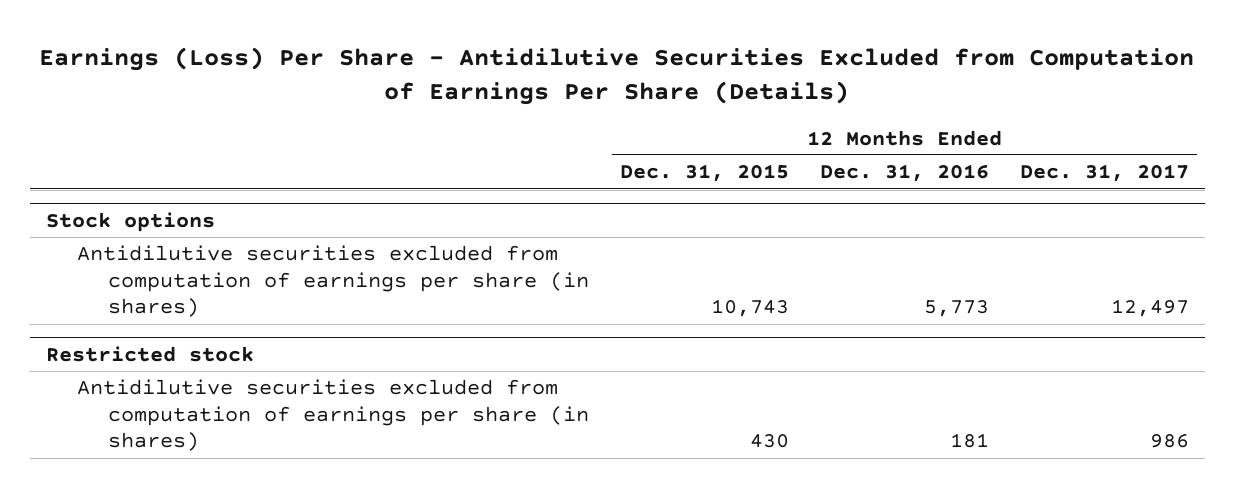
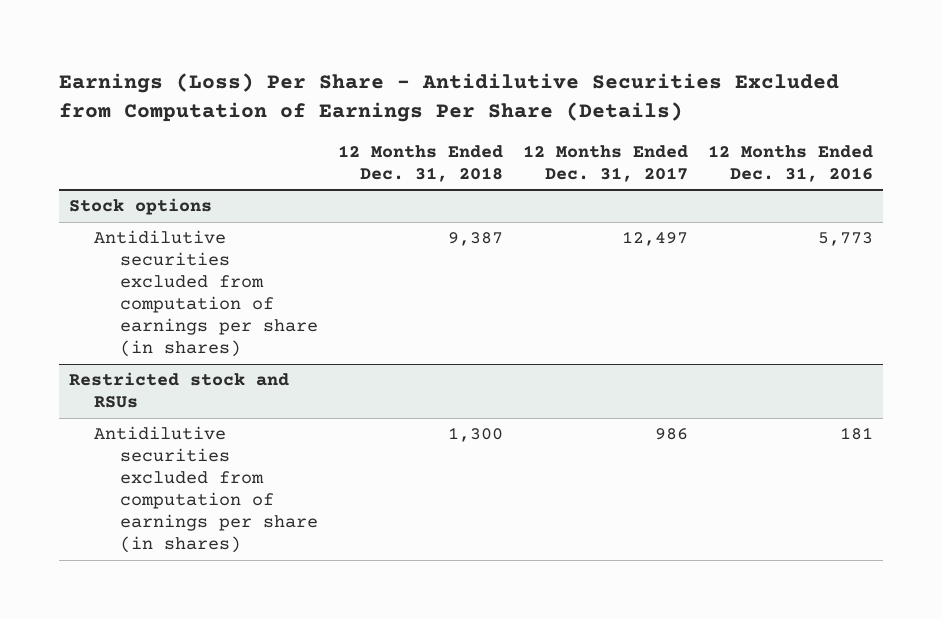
[619,164,789,183] Dec. 31, 2015 -> none
none -> [337,144,503,182] 12 Months Ended Dec. 31, 2018
[45,345,254,362] Restricted stock -> [69,372,290,409] Restricted stock and RSUs

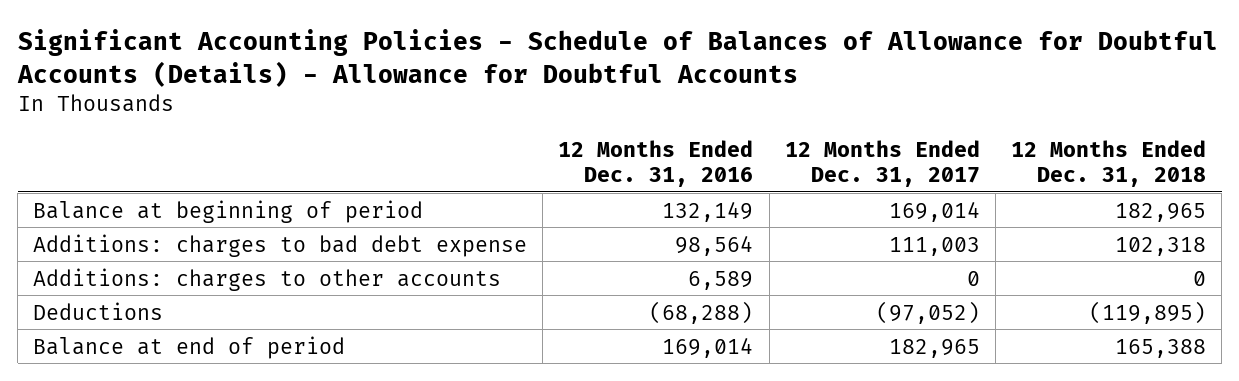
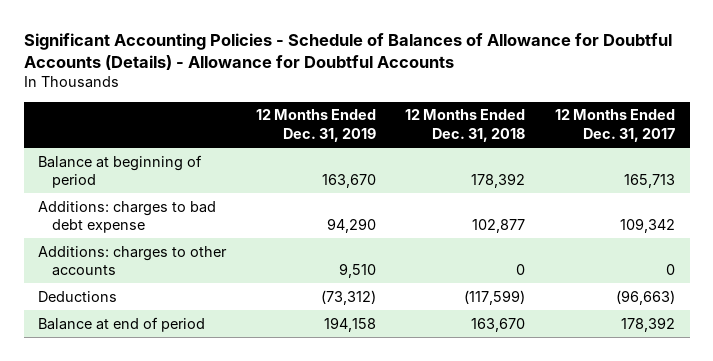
[558,139,754,187] 12 Months Ended Dec. 31, 2016 -> none
none -> [255,109,376,142] 12 Months Ended Dec. 31, 2019
[888,200,980,222] 169,014 -> [623,174,675,189] 165,713
[1114,202,1206,222] 182,965 -> [471,173,526,189] 178,392
[888,236,980,256] 111,003 -> [619,218,675,234] 109,342
[1114,236,1206,256] 102,318 -> [472,219,526,234] 102,877
[875,300,980,324] (97,052) -> [615,289,675,305] (96,663)
[1088,300,1206,324] (119,895) -> [464,289,526,305] (117,599)
[888,338,980,358] 182,965 -> [620,316,675,332] 178,392
[1114,338,1206,358] 165,388 -> [471,317,526,332] 163,670

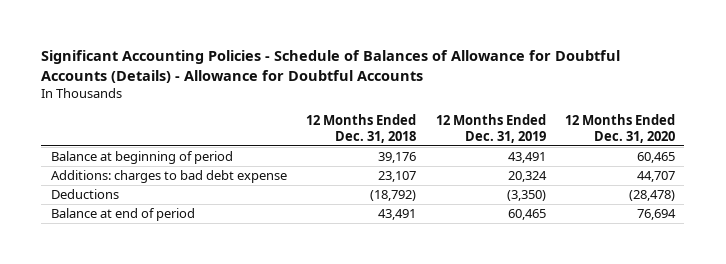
[554,109,675,142] 12 Months Ended Dec. 31, 2017 -> none
none -> [564,114,675,143] 12 Months Ended Dec. 31, 2020
[38,245,228,277] Additions: charges to other accounts -> none
[321,174,376,189] 163,670 -> [507,152,546,164] 43,491
[471,173,526,189] 178,392 -> [378,152,417,164] 39,176
[326,218,376,234] 94,290 -> [507,171,547,183] 20,324
[472,219,526,234] 102,877 -> [378,171,417,183] 23,107
[320,289,376,305] (73,312) -> [506,190,546,202] (3,350)
[464,289,526,305] (117,599) -> [370,190,417,202] (18,792)
[323,316,376,332] 194,158 -> [507,209,546,221] 60,465
[471,317,526,332] 163,670 -> [378,209,417,221] 43,491

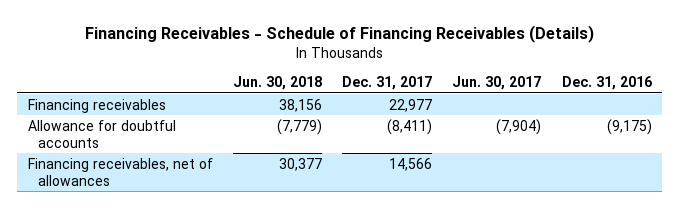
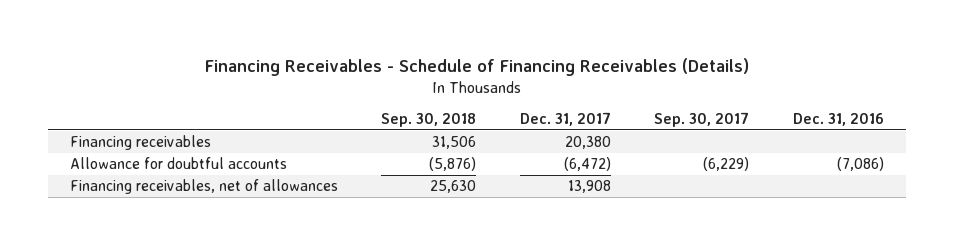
[232,75,322,90] Jun. 30, 2018 -> none
[452,75,542,90] Jun. 30, 2017 -> none
none -> [381,113,477,128] Sep. 30, 2018
none -> [654,112,750,128] Sep. 30, 2017
[389,98,433,112] 22,977 -> [564,136,611,150] 20,380
[387,118,433,135] (8,411) -> [563,157,611,172] (6,472)
[606,118,652,135] (9,175) -> [836,157,884,172] (7,086)
[389,157,433,171] 14,566 -> [567,180,611,194] 13,908

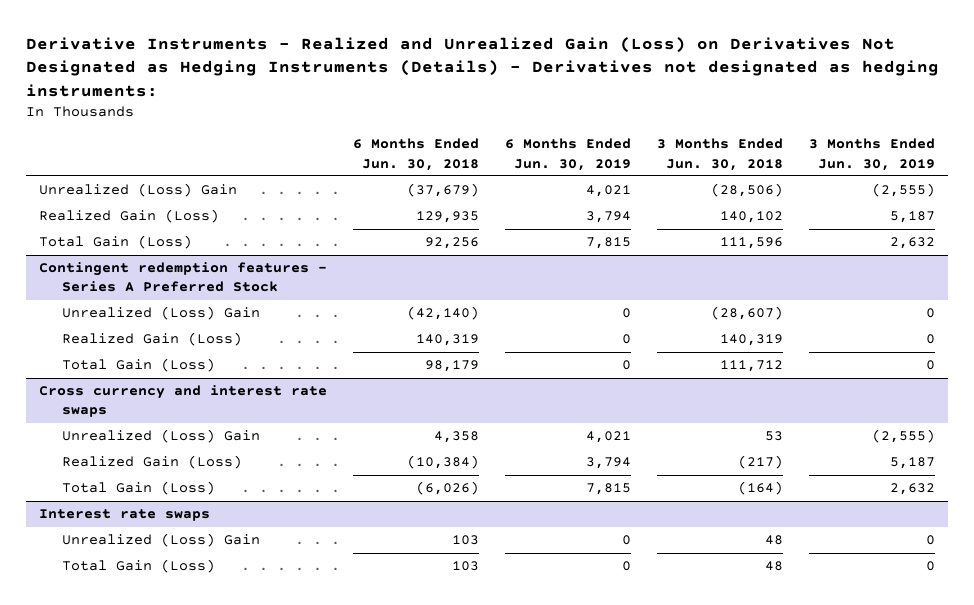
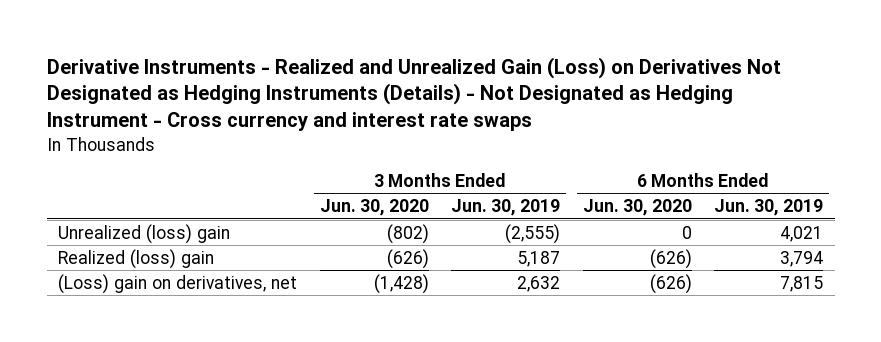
[25,37,939,97] Derivative Instruments - Realized and Unrealized Gain (Loss) on Derivatives Not Designated as Hedging Instruments (Details) - Derivatives not designated as hedging instruments: -> [46,56,781,132] Derivative Instruments - Realized and Unrealized Gain (Loss) on Derivatives Not Designated as Hedging Instruments (Details) - Not Designated as Hedging Instrument - Cross currency and interest rate swaps
[352,138,479,171] 6 Months Ended Jun. 30, 2018 -> none
[656,138,783,171] 3 Months Ended Jun. 30, 2018 -> none
none -> [319,199,429,217] Jun. 30, 2020
none -> [582,199,692,217] Jun. 30, 2020
[38,262,327,293] Contingent redemption features - Series A Preferred Stock -> none
[61,306,260,321] Unrealized (Loss) Gain -> none
[61,332,242,347] Realized Gain (Loss) -> none
[61,358,215,373] Total Gain (Loss) -> none
[38,385,327,418] Cross currency and interest rate swaps -> none
[61,429,260,444] Unrealized (Loss) Gain -> none
[61,455,242,470] Realized Gain (Loss) -> none
[61,481,215,496] Total Gain (Loss) -> none
[38,509,210,522] Interest rate swaps -> none
[61,533,260,548] Unrealized (Loss) Gain -> none
[61,559,215,574] Total Gain (Loss) -> none
[38,183,237,198] Unrealized (Loss) Gain -> [57,223,230,244] Unrealized (loss) gain
[38,209,219,224] Realized Gain (Loss) -> [57,248,214,269] Realized (loss) gain
[38,235,192,250] Total Gain (Loss) -> [57,273,297,294] (Loss) gain on derivatives, net

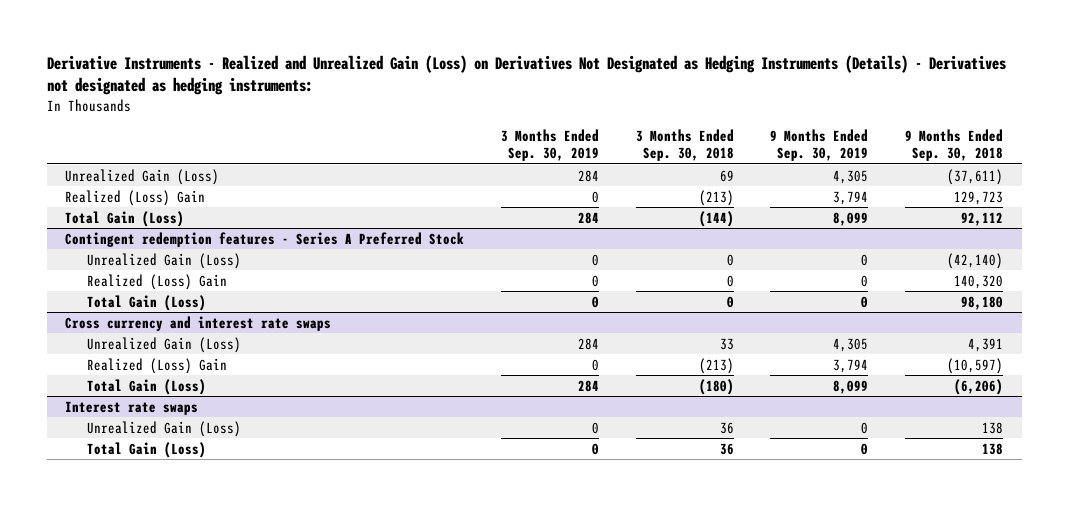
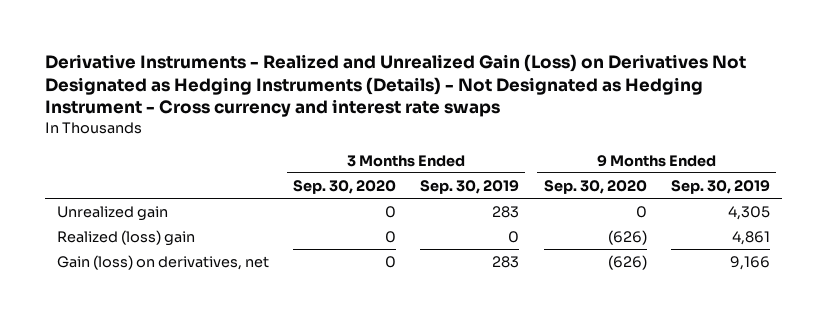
[46,54,1006,96] Derivative Instruments - Realized and Unrealized Gain (Loss) on Derivatives Not Designated as Hedging Instruments (Details) - Derivatives not designated as hedging instruments: -> [44,53,746,118] Derivative Instruments - Realized and Unrealized Gain (Loss) on Derivatives Not Designated as Hedging Instruments (Details) - Not Designated as Hedging Instrument - Cross currency and interest rate swaps
[635,128,734,162] 3 Months Ended Sep. 30, 2018 -> none
[905,128,1004,162] 9 Months Ended Sep. 30, 2018 -> none
none -> [293,179,397,194] Sep. 30, 2020
none -> [543,179,647,194] Sep. 30, 2020
[65,231,465,247] Contingent redemption features - Series A Preferred Stock -> none
[87,252,242,269] Unrealized Gain (Loss) -> none
[87,273,228,290] Realized (Loss) Gain -> none
[87,294,207,311] Total Gain (Loss) -> none
[65,315,332,331] Cross currency and interest rate swaps -> none
[87,336,242,353] Unrealized Gain (Loss) -> none
[87,357,228,374] Realized (Loss) Gain -> none
[87,378,207,395] Total Gain (Loss) -> none
[65,400,199,415] Interest rate swaps -> none
[87,420,242,437] Unrealized Gain (Loss) -> none
[87,441,207,458] Total Gain (Loss) -> none
[65,168,220,185] Unrealized Gain (Loss) -> [56,205,168,221] Unrealized gain
[577,169,599,182] 284 -> [492,205,520,218] 283
[65,189,206,206] Realized (Loss) Gain -> [56,229,195,246] Realized (loss) gain
[833,190,869,205] 3,794 -> [731,230,770,245] 4,861
[65,210,185,227] Total Gain (Loss) -> [56,254,269,270] Gain (loss) on derivatives, net
[577,211,599,224] 284 -> [492,255,520,268] 283
[833,211,869,226] 8,099 -> [729,255,770,270] 9,166

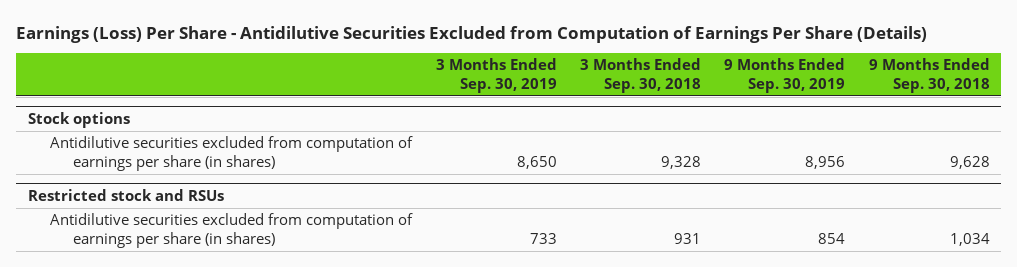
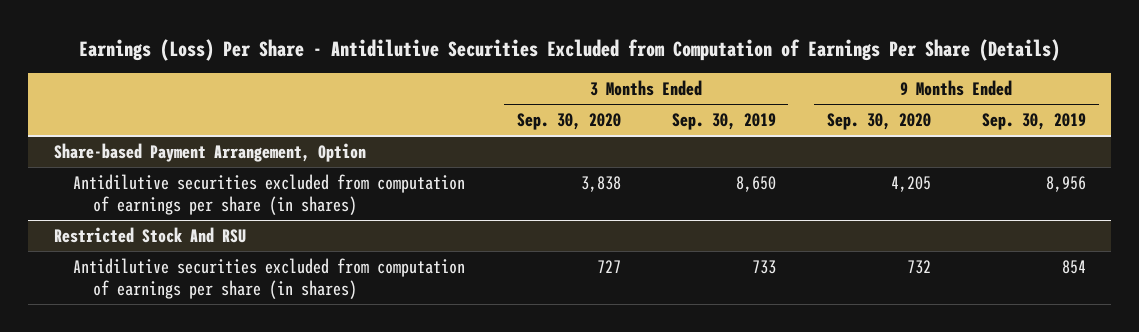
[579,58,701,93] 3 Months Ended Sep. 30, 2018 -> none
[868,58,990,93] 9 Months Ended Sep. 30, 2018 -> none
none -> [516,113,621,131] Sep. 30, 2020
none -> [826,113,931,131] Sep. 30, 2020
[27,111,130,128] Stock options -> [53,142,366,162] Share-based Payment Arrangement, Option
[27,188,224,201] Restricted stock and RSUs -> [53,226,246,243] Restricted Stock And RSU

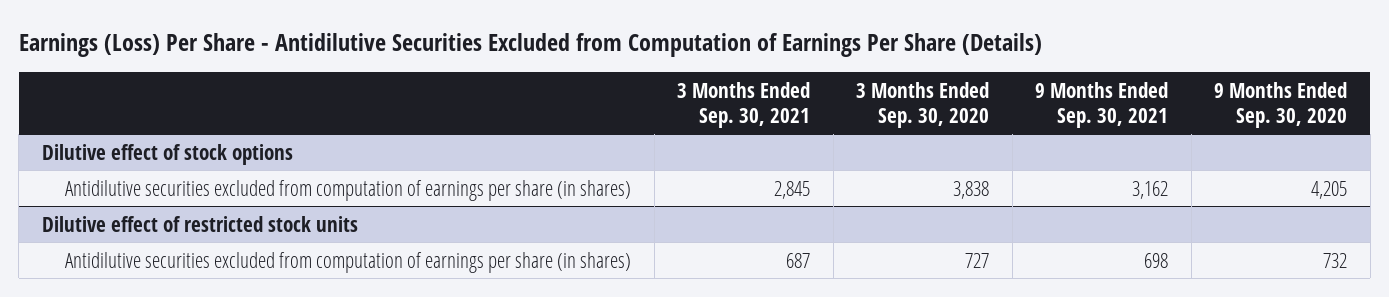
[671,113,776,131] Sep. 30, 2019 -> none
[981,113,1086,131] Sep. 30, 2019 -> none
none -> [677,81,811,128] 3 Months Ended Sep. 30, 2021
none -> [1035,81,1169,128] 9 Months Ended Sep. 30, 2021
[53,142,366,162] Share-based Payment Arrangement, Option -> [41,143,293,165] Dilutive effect of stock options
[53,226,246,243] Restricted Stock And RSU -> none
none -> [41,215,358,232] Dilutive effect of restricted stock units

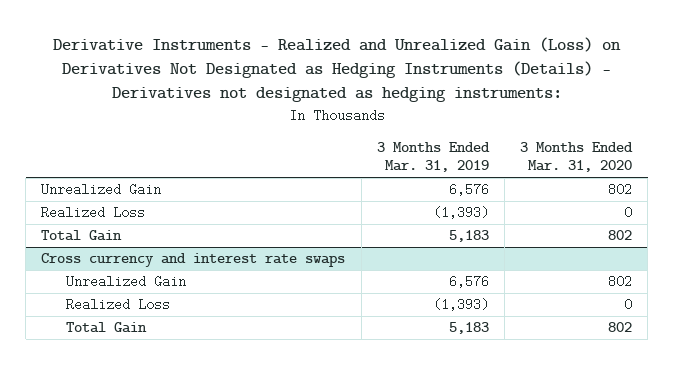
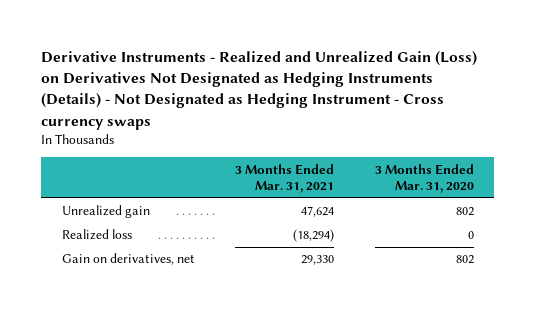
[52,36,621,103] Derivative Instruments - Realized and Unrealized Gain (Loss) on Derivatives Not Designated as Hedging Instruments (Details) - Derivatives not designated as hedging instruments: -> [41,51,478,130] Derivative Instruments - Realized and Unrealized Gain (Loss) on Derivatives Not Designated as Hedging Instruments (Details) - Not Designated as Hedging Instrument - Cross currency swaps
[376,141,490,173] 3 Months Ended Mar. 31, 2019 -> none
none -> [235,163,335,193] 3 Months Ended Mar. 31, 2021
[41,253,346,268] Cross currency and interest rate swaps -> none
[65,275,186,289] Unrealized Gain -> none
[65,298,170,312] Realized Loss -> none
[65,322,147,334] Total Gain -> none
[41,183,162,197] Unrealized Gain -> [61,205,150,219] Unrealized gain
[41,206,146,220] Realized Loss -> [61,229,132,241] Realized loss
[41,230,123,242] Total Gain -> [61,253,195,266] Gain on derivatives, net

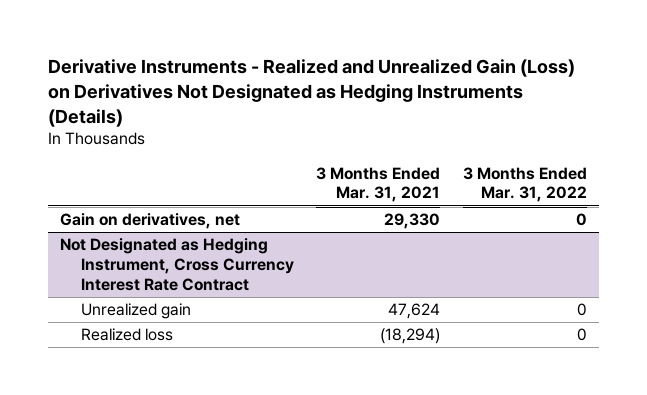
[41,51,478,130] Derivative Instruments - Realized and Unrealized Gain (Loss) on Derivatives Not Designated as Hedging Instruments (Details) - Not Designated as Hedging Instrument - Cross currency swaps -> [48,59,576,127] Derivative Instruments - Realized and Unrealized Gain (Loss) on Derivatives Not Designated as Hedging Instruments (Details)
[374,163,474,193] 3 Months Ended Mar. 31, 2020 -> none
none -> [463,166,588,203] 3 Months Ended Mar. 31, 2022
[61,253,195,266] Gain on derivatives, net -> [59,213,240,230] Gain on derivatives, net
none -> [59,238,294,292] Not Designated as Hedging Instrument, Cross Currency Interest Rate Contract

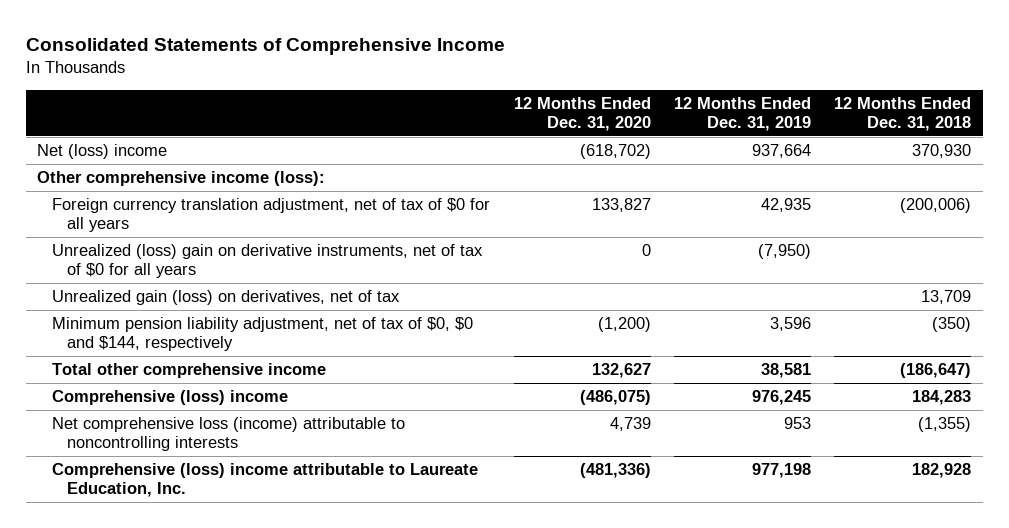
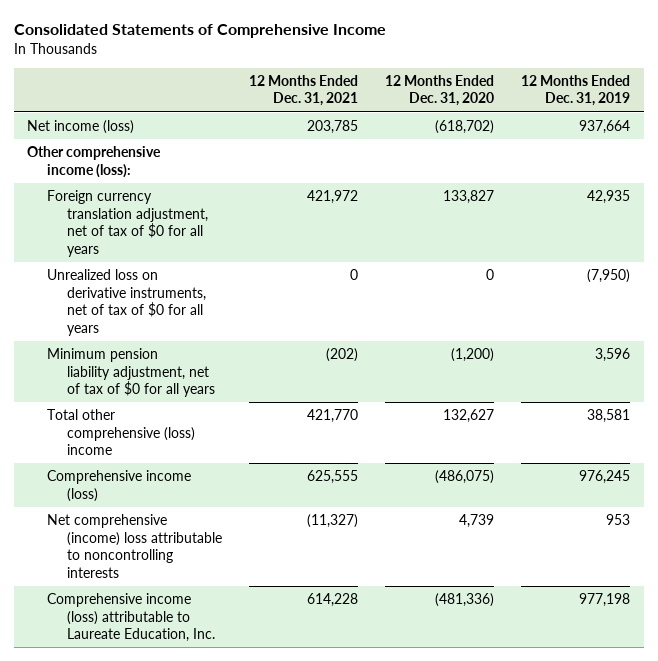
[834,96,972,131] 12 Months Ended Dec. 31, 2018 -> none
none -> [249,74,359,107] 12 Months Ended Dec. 31, 2021
[37,144,168,160] Net (loss) income -> [27,120,135,135] Net income (loss)
[52,290,401,306] Unrealized gain (loss) on derivatives, net of tax -> none
[52,244,484,279] Unrealized (loss) gain on derivative instruments, net of tax of $0 for all years -> [47,269,206,336] Unrealized loss on derivative instruments, net of tax of $0 for all years
[52,317,474,352] Minimum pension liability adjustment, net of tax of $0, $0 and $144, respectively -> [47,348,215,398] Minimum pension liability adjustment, net of tax of $0 for all years
[52,363,327,379] Total other comprehensive income -> [47,409,195,456] Total other comprehensive (loss) income
[52,390,289,406] Comprehensive (loss) income -> [47,470,192,502] Comprehensive income (loss)
[52,417,406,452] Net comprehensive loss (income) attributable to noncontrolling interests -> [47,514,222,578] Net comprehensive (income) loss attributable to noncontrolling interests
[52,463,479,498] Comprehensive (loss) income attributable to Laureate Education, Inc. -> [47,593,215,643] Comprehensive income (loss) attributable to Laureate Education, Inc.

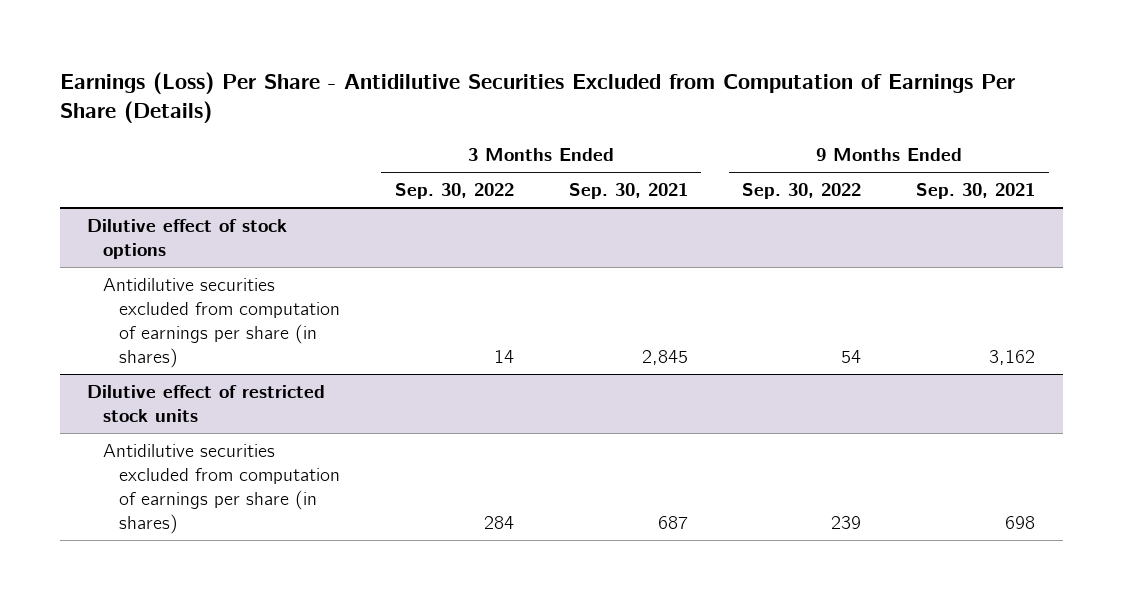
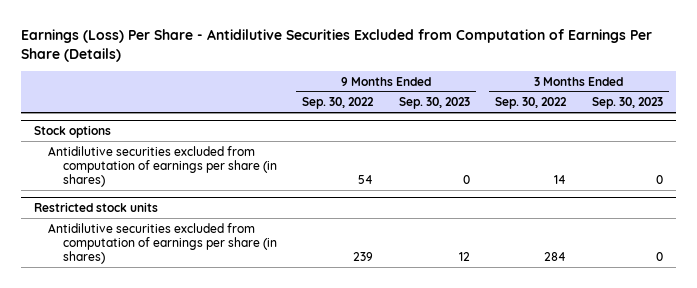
[568,183,688,200] Sep. 30, 2021 -> none
[916,183,1036,200] Sep. 30, 2021 -> none
none -> [398,97,470,110] Sep. 30, 2023
none -> [591,97,663,110] Sep. 30, 2023
[87,218,288,260] Dilutive effect of stock options -> [33,124,111,138] Stock options
[87,384,326,423] Dilutive effect of restricted stock units -> [33,201,158,212] Restricted stock units

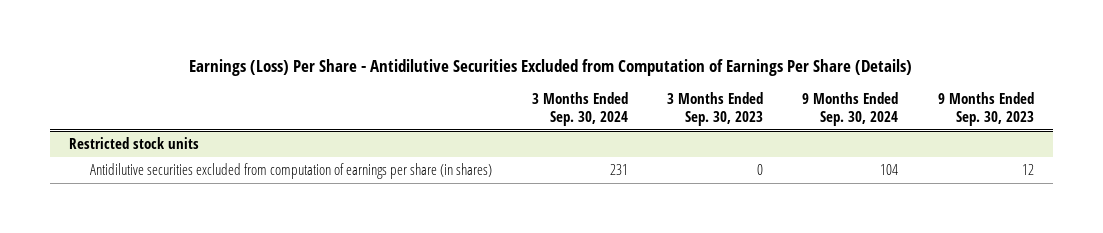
[302,97,375,110] Sep. 30, 2022 -> none
[495,97,568,110] Sep. 30, 2022 -> none
none -> [531,92,628,127] 3 Months Ended Sep. 30, 2024
none -> [802,92,899,127] 9 Months Ended Sep. 30, 2024
[33,124,111,138] Stock options -> none
[48,145,277,187] Antidilutive securities excluded from computation of earnings per share (in shares) -> none

